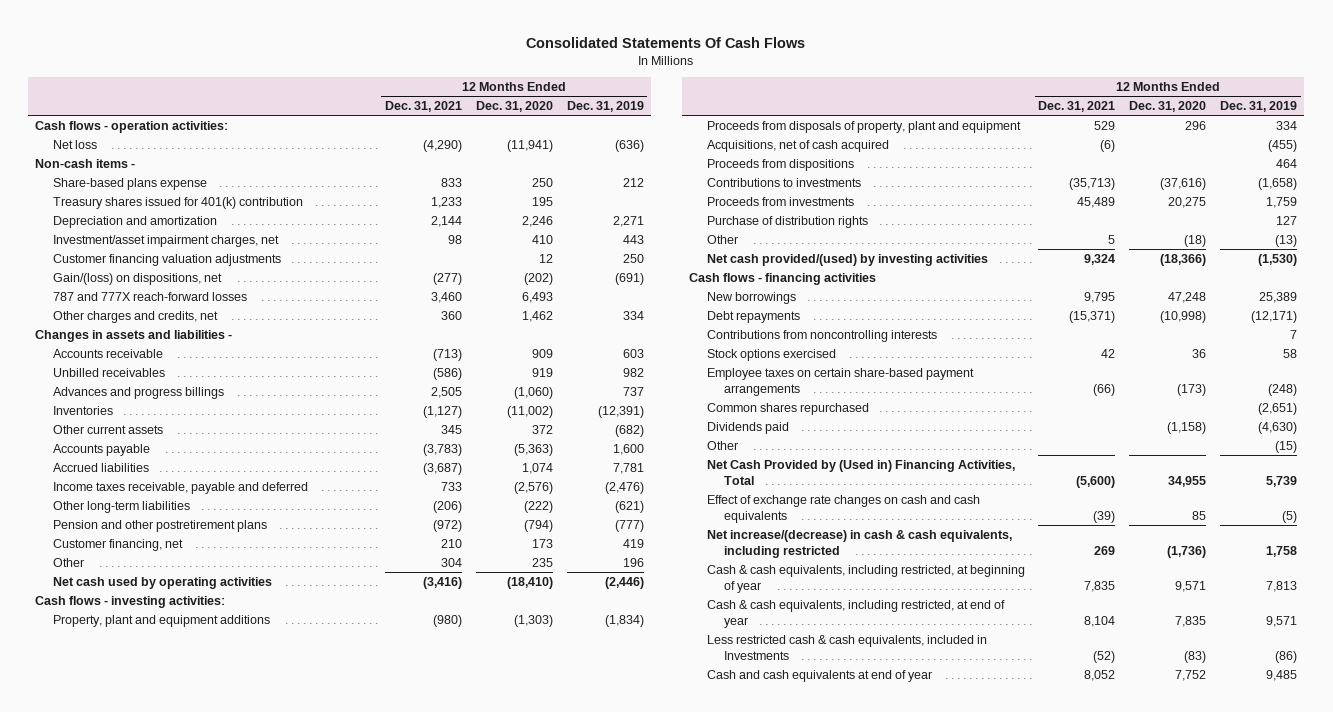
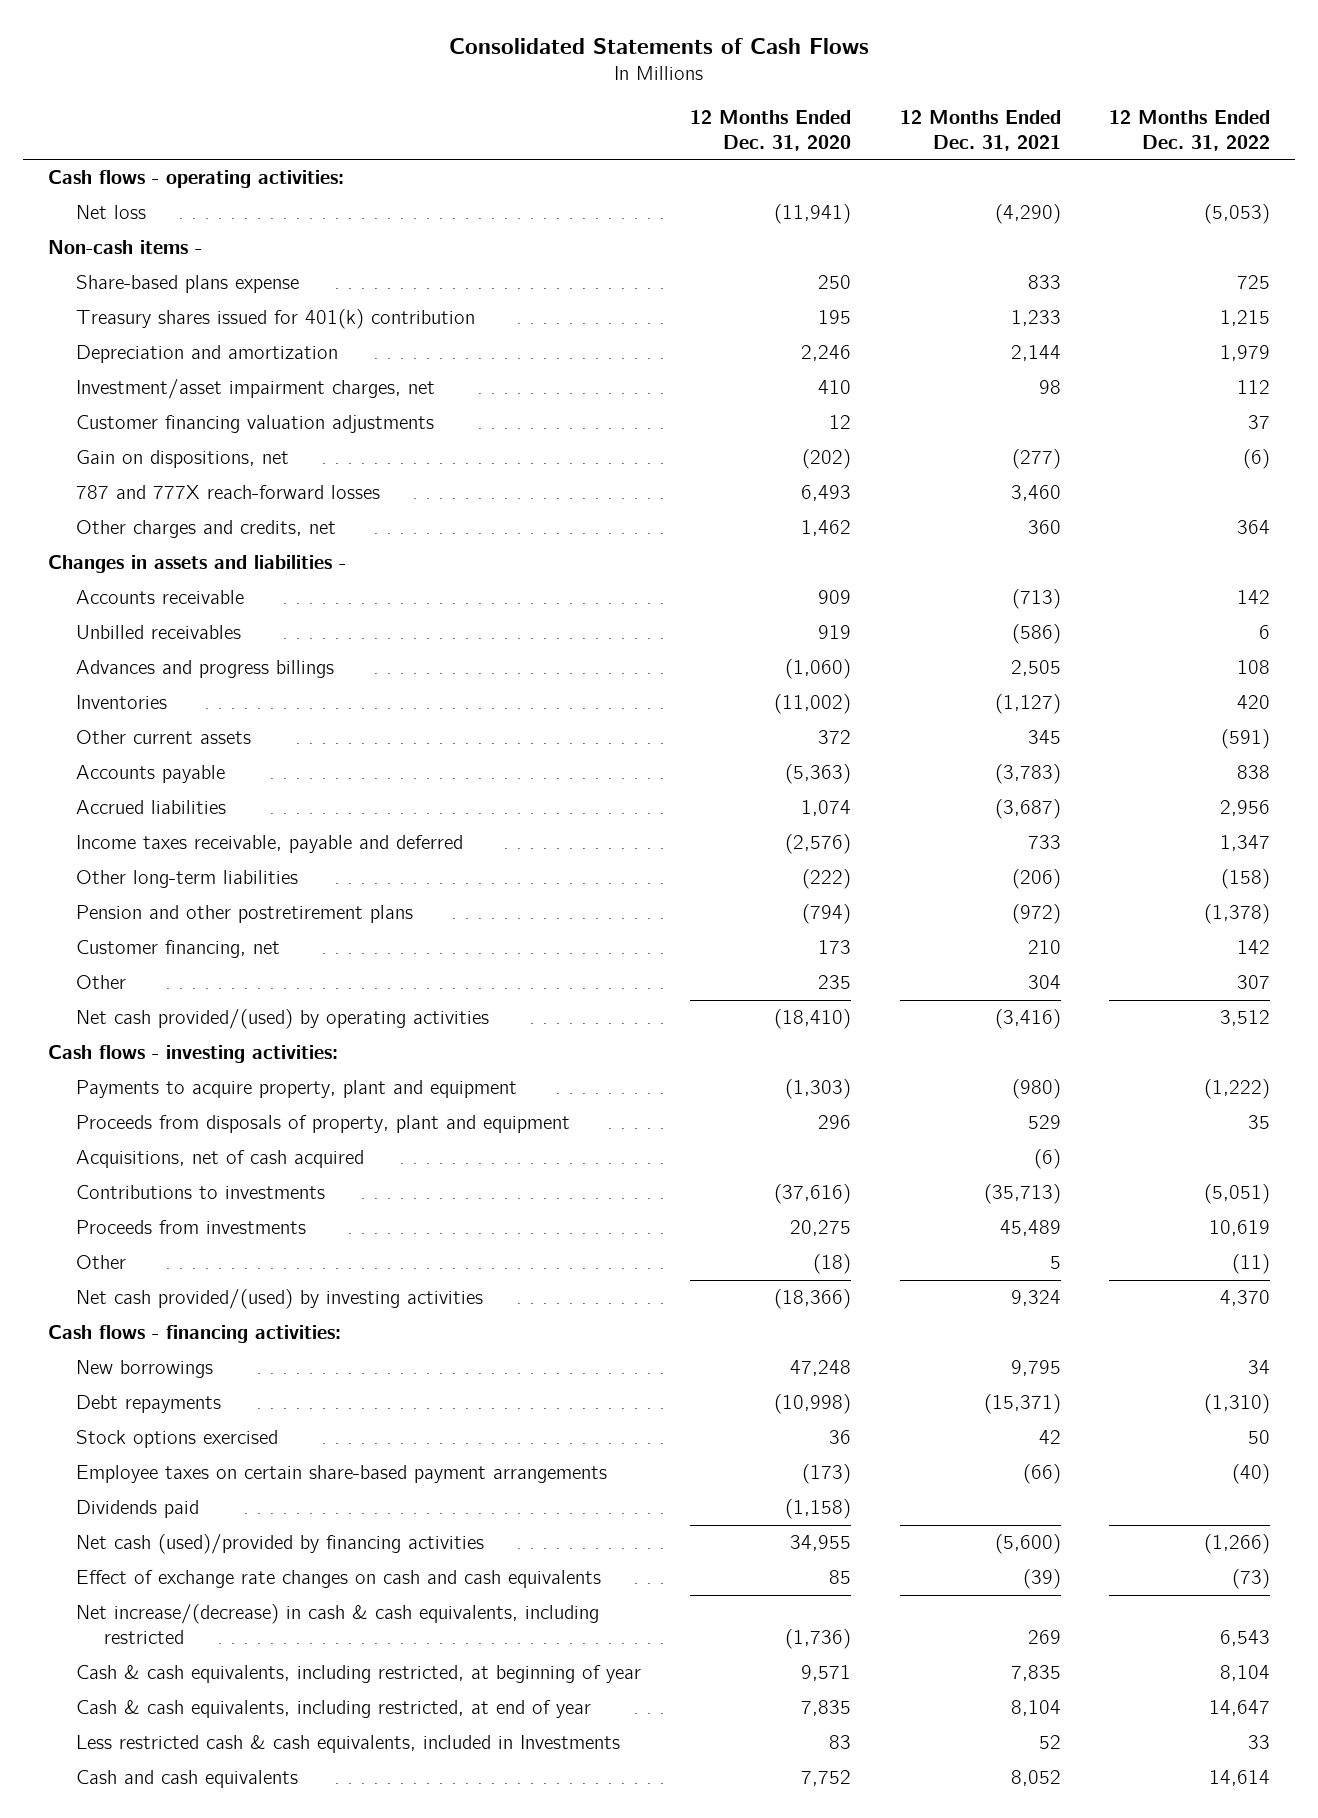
[526,36,806,48] Consolidated Statements Of Cash Flows -> [449,37,870,54] Consolidated Statements of Cash Flows
[566,101,644,113] Dec. 31, 2019 -> none
none -> [1109,109,1271,151] 12 Months Ended Dec. 31, 2022
[35,120,229,133] Cash flows - operation activities: -> [47,170,344,189] Cash flows - operating activities:
[53,272,223,285] Gain/(loss) on dispositions, net -> [75,450,289,469] Gain on dispositions, net
[53,576,273,589] Net cash used by operating activities -> [75,1009,489,1030] Net cash provided/(used) by operating activities
[53,614,271,627] Property, plant and equipment additions -> [75,1080,517,1099] Payments to acquire property, plant and equipment
[706,158,854,171] Proceeds from dispositions -> none
[706,215,868,228] Purchase of distribution rights -> none
[688,272,876,285] Cash flows - financing activities -> [47,1325,341,1344] Cash flows - financing activities:
[706,329,937,342] Contributions from noncontrolling interests -> none
[706,402,869,415] Common shares repurchased -> none
[706,440,738,450] Other -> none
[706,459,1015,485] Net Cash Provided by (Used in) Financing Activities, Total -> [75,1534,484,1555] Net cash (used)/provided by financing activities
[1093,650,1116,663] (52) -> [1038,1735,1061,1750] 52
[1184,650,1207,663] (83) -> [828,1735,851,1750] 83
[706,669,932,682] Cash and cash equivalents at end of year -> [75,1770,298,1789] Cash and cash equivalents

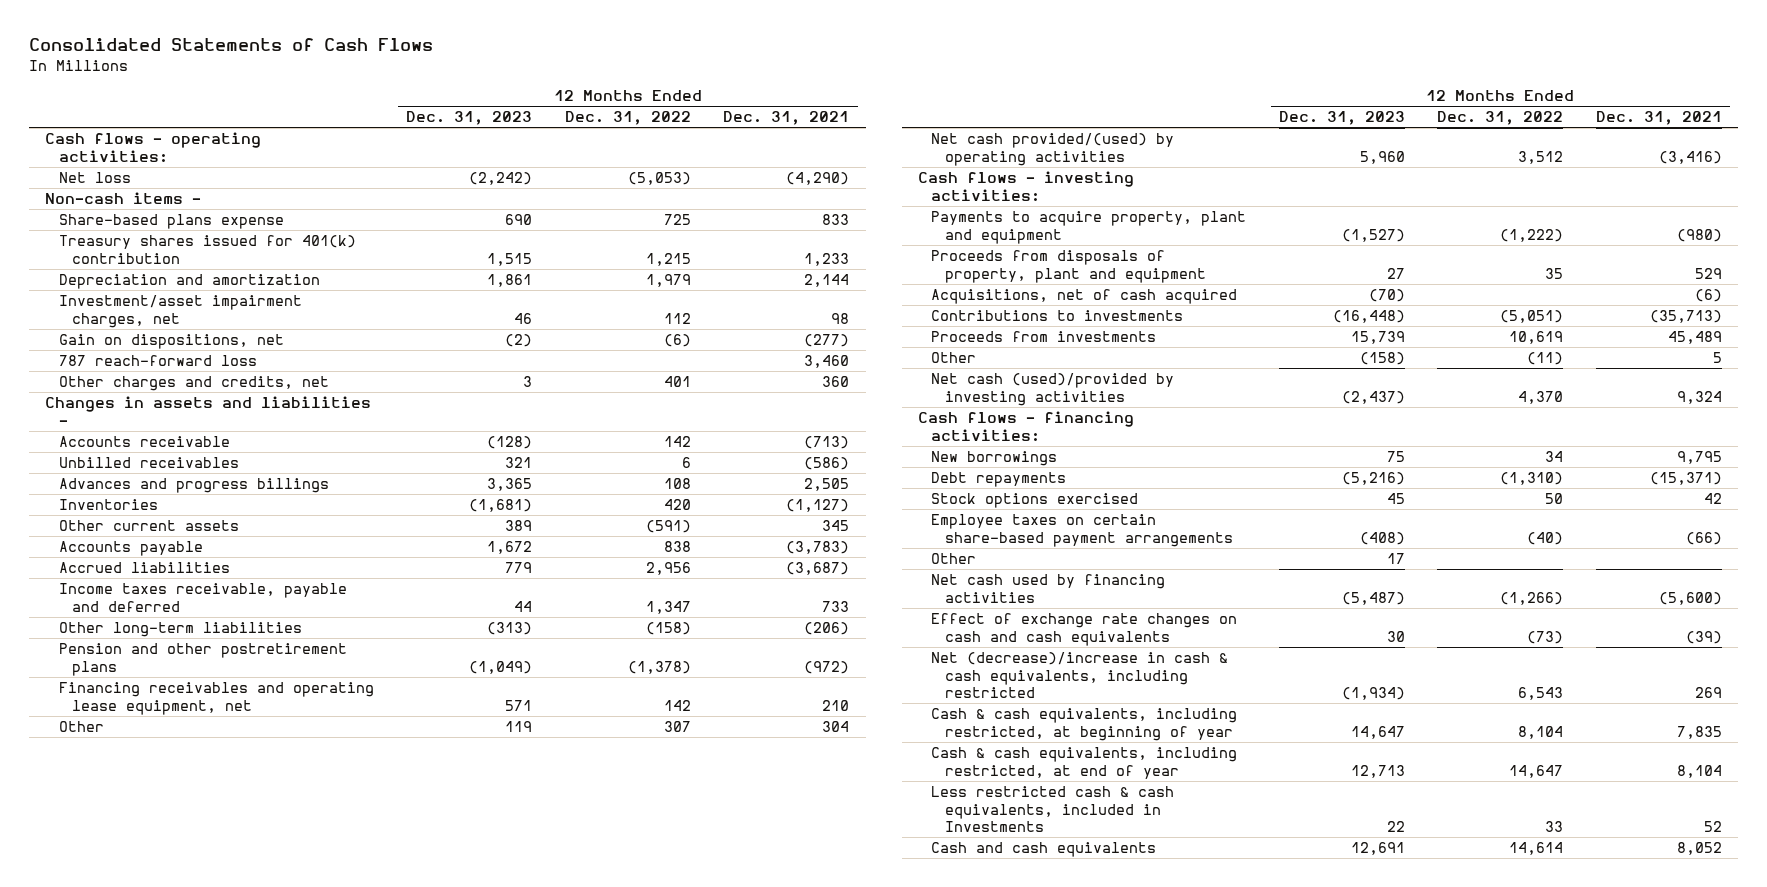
[689,109,851,151] 12 Months Ended Dec. 31, 2020 -> none
none -> [406,111,533,126] Dec. 31, 2023
[75,415,434,434] Customer financing valuation adjustments -> none
[75,485,380,500] 787 and 777X reach-forward losses -> [58,355,257,367] 787 reach-forward loss
[1237,520,1271,535] 364 -> [663,376,691,388] 401
[75,940,280,959] Customer financing, net -> [58,682,374,715] Financing receivables and operating lease equipment, net
[75,1289,483,1310] Net cash provided/(used) by investing activities -> [931,373,1175,406] Net cash (used)/provided by investing activities
[75,1500,199,1519] Dividends paid -> none
none -> [931,553,977,565] Other
[75,1534,484,1555] Net cash (used)/provided by financing activities -> [931,574,1166,603] Net cash used by financing activities
[75,1604,599,1645] Net increase/(decrease) in cash & cash equivalents, including restricted -> [931,652,1229,699] Net (decrease)/increase in cash & cash equivalents, including restricted

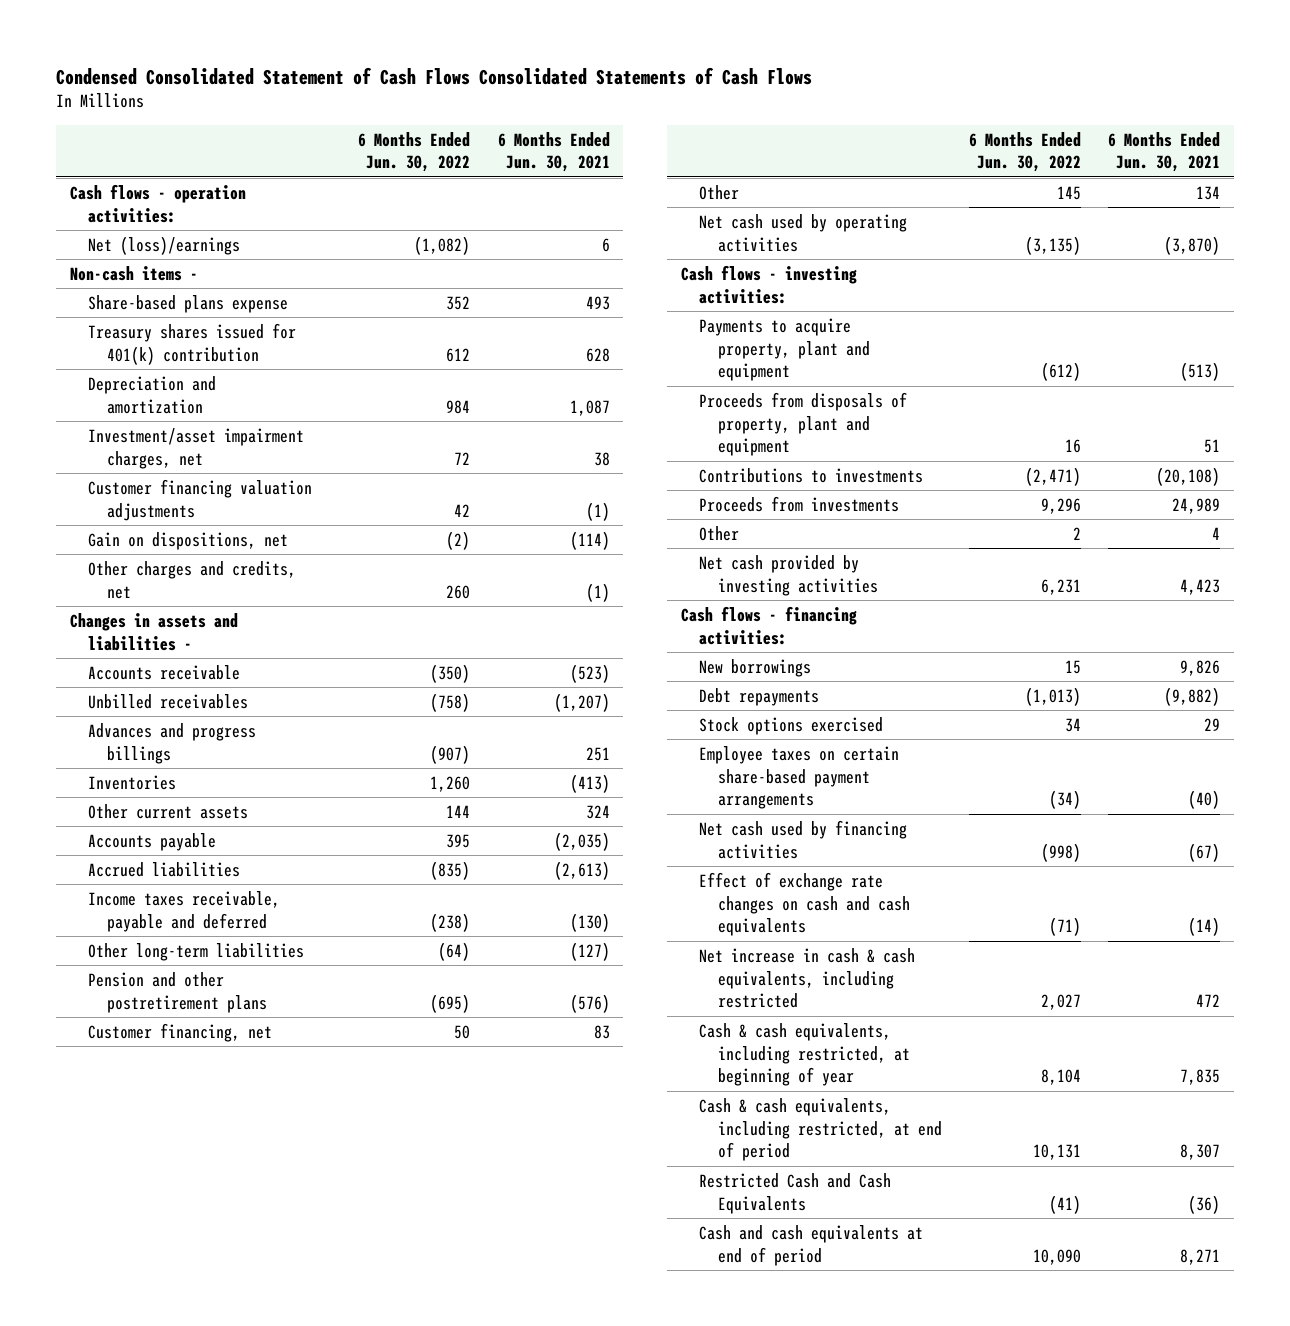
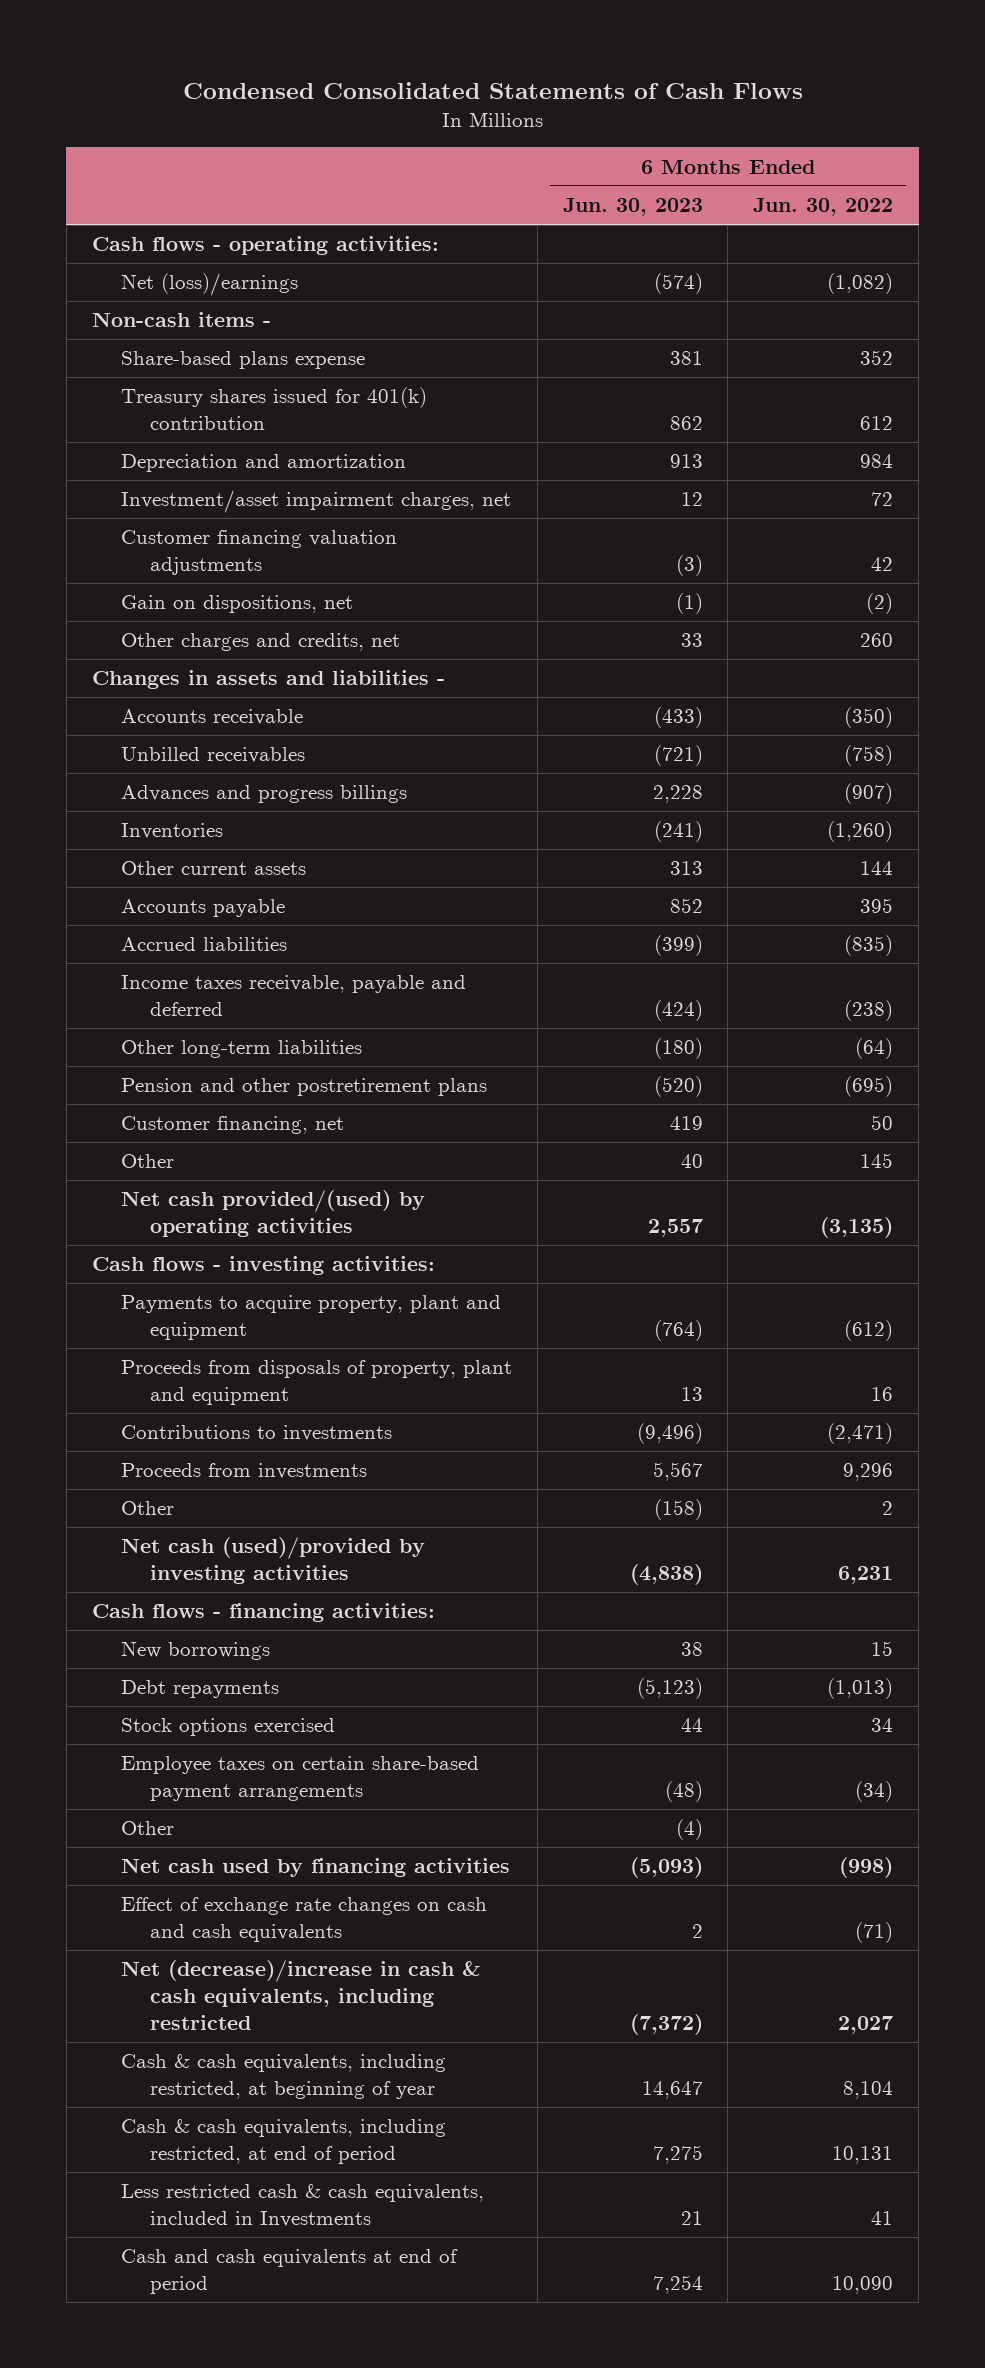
[56,66,813,85] Condensed Consolidated Statement of Cash Flows Consolidated Statements of Cash Flows -> [182,81,803,99] Condensed Consolidated Statements of Cash Flows
[497,131,610,173] 6 Months Ended Jun. 30, 2021 -> none
none -> [562,198,703,217] Jun. 30, 2023
[69,183,246,223] Cash flows - operation activities: -> [91,236,439,256] Cash flows - operating activities:
[430,775,471,792] 1,260 -> [827,821,894,843] (1,260)
[699,213,908,252] Net cash used by operating activities -> [120,1190,425,1237] Net cash provided/(used) by operating activities
[699,554,878,596] Net cash provided by investing activities -> [120,1537,425,1584] Net cash (used)/provided by investing activities
none -> [120,1821,174,1836] Other
[699,947,916,1009] Net increase in cash & cash equivalents, including restricted -> [120,1960,481,2030] Net (decrease)/increase in cash & cash equivalents, including restricted
[699,1172,892,1214] Restricted Cash and Cash Equivalents -> [120,2184,484,2227] Less restricted cash & cash equivalents, included in Investments
[1049,1194,1082,1214] (41) -> [871,2210,894,2225] 41

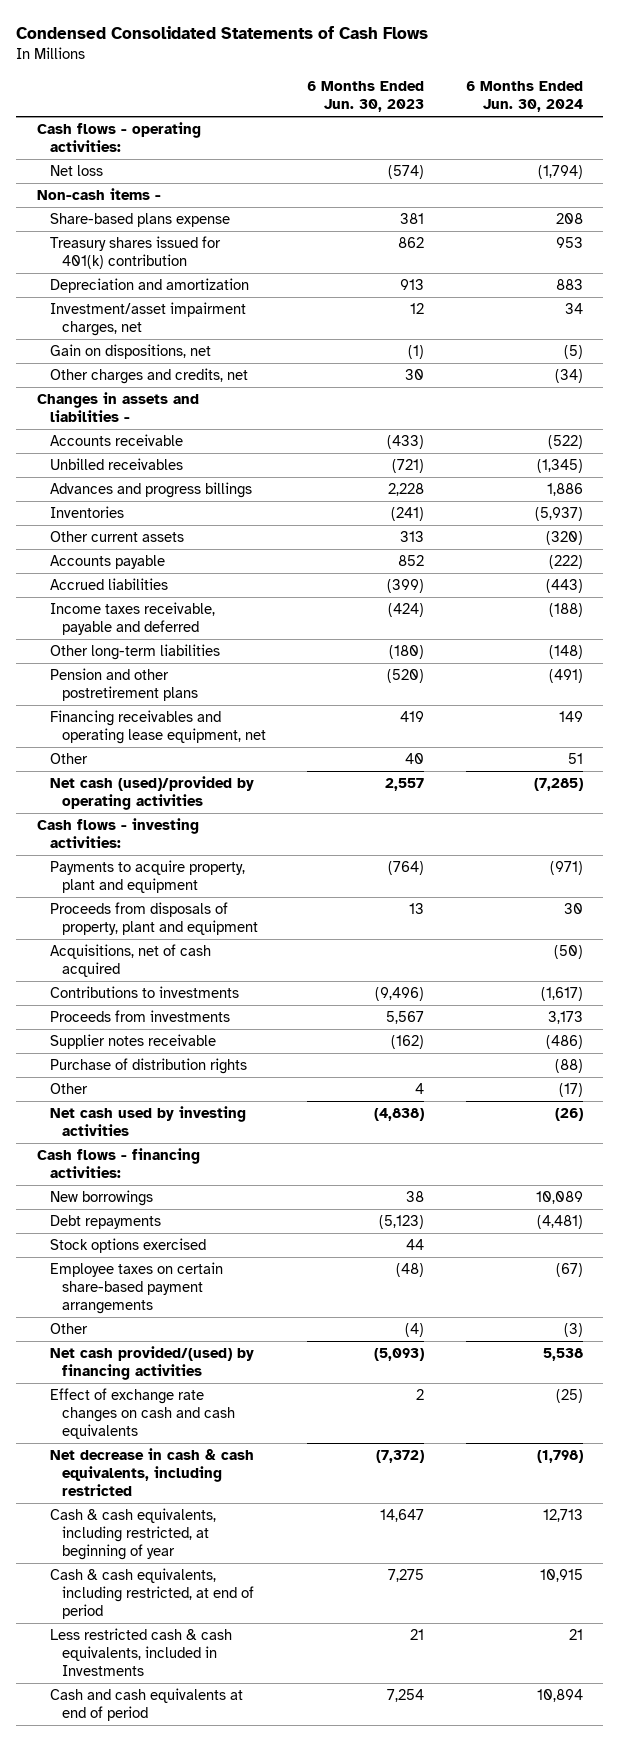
[753,198,894,217] Jun. 30, 2022 -> none
none -> [465,81,583,113] 6 Months Ended Jun. 30, 2024
[120,273,298,297] Net (loss)/earnings -> [49,165,103,177] Net loss
[120,530,397,575] Customer financing valuation adjustments -> none
[680,633,703,648] 33 -> [405,369,425,381] 30
[120,1116,344,1135] Customer financing, net -> [49,710,267,745] Financing receivables and operating lease equipment, net
[120,1190,425,1237] Net cash provided/(used) by operating activities -> [49,776,254,811] Net cash (used)/provided by operating activities
none -> [49,944,211,978] Acquisitions, net of cash acquired
none -> [49,1034,216,1050] Supplier notes receivable
none -> [49,1058,247,1075] Purchase of distribution rights
[653,1499,703,1521] (158) -> [415,1083,425,1095] 4
[120,1537,425,1584] Net cash (used)/provided by investing activities -> [49,1106,246,1137] Net cash used by investing activities
[120,1858,510,1878] Net cash used by financing activities -> [49,1346,254,1381] Net cash provided/(used) by financing activities
[120,1960,481,2030] Net (decrease)/increase in cash & cash equivalents, including restricted -> [49,1448,254,1497] Net decrease in cash & cash equivalents, including restricted

